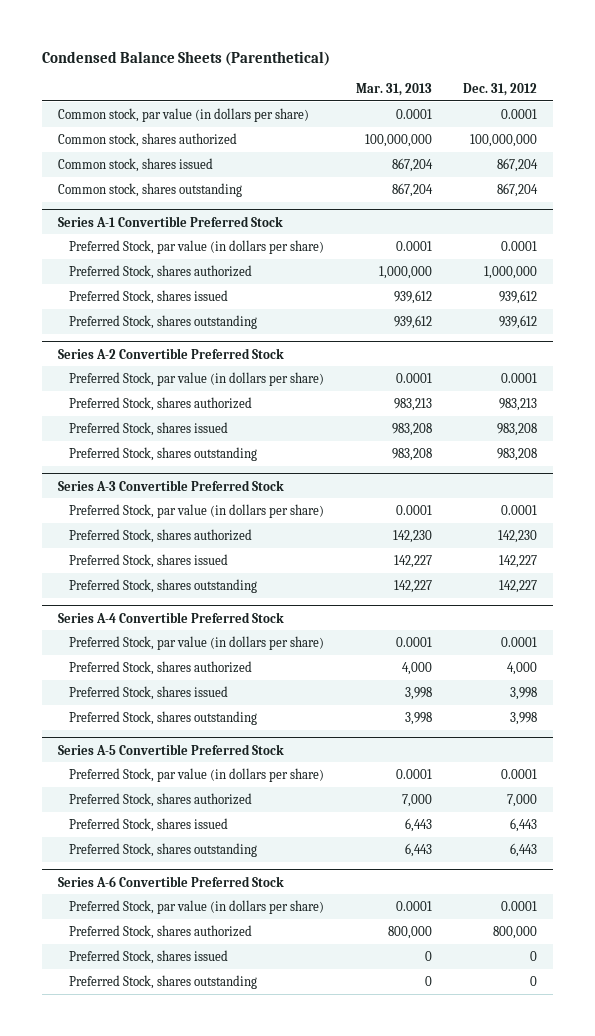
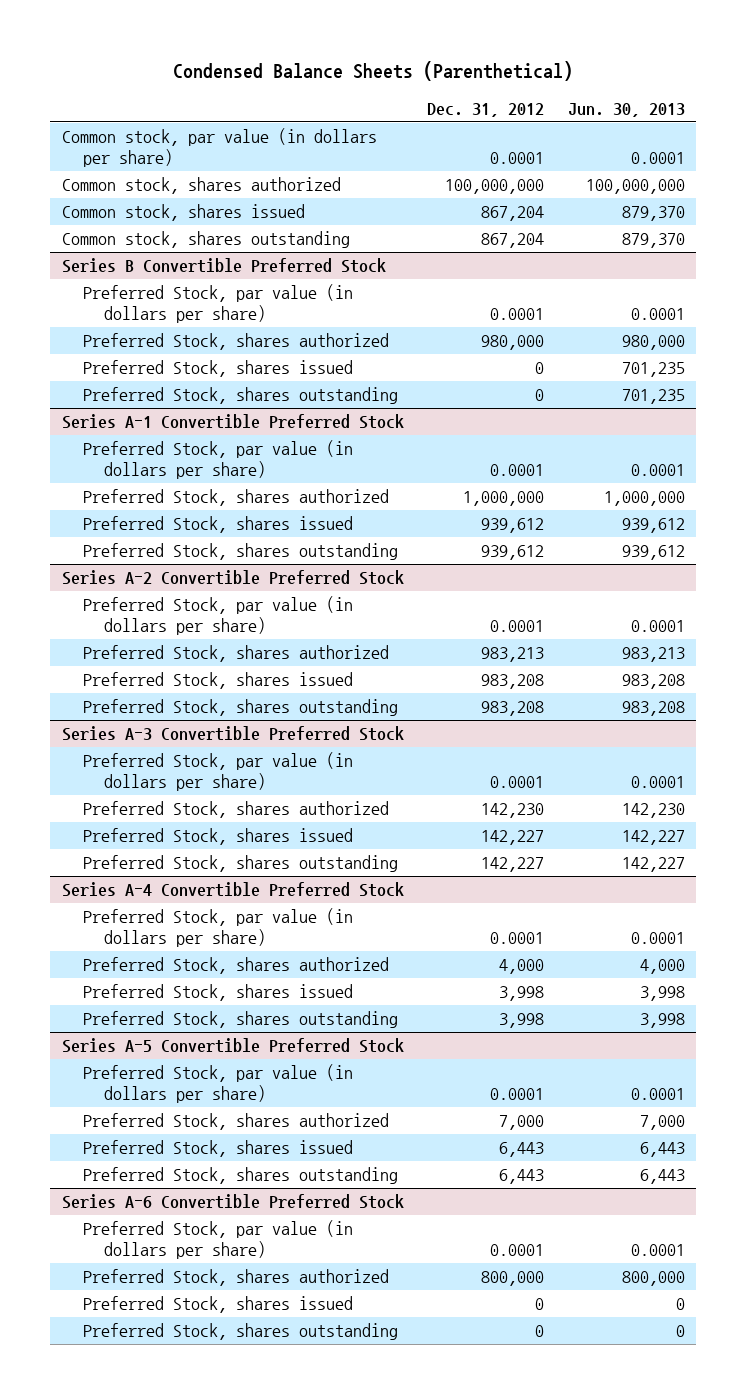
[355,82,432,96] Mar. 31, 2013 -> none
none -> [567,102,685,117] Jun. 30, 2013
none -> [62,258,387,274] Series B Convertible Preferred Stock
none -> [83,284,354,324] Preferred Stock, par value (in dollars per share)
none -> [83,333,390,351] Preferred Stock, shares authorized
none -> [83,360,354,378] Preferred Stock, shares issued
none -> [83,387,399,405] Preferred Stock, shares outstanding

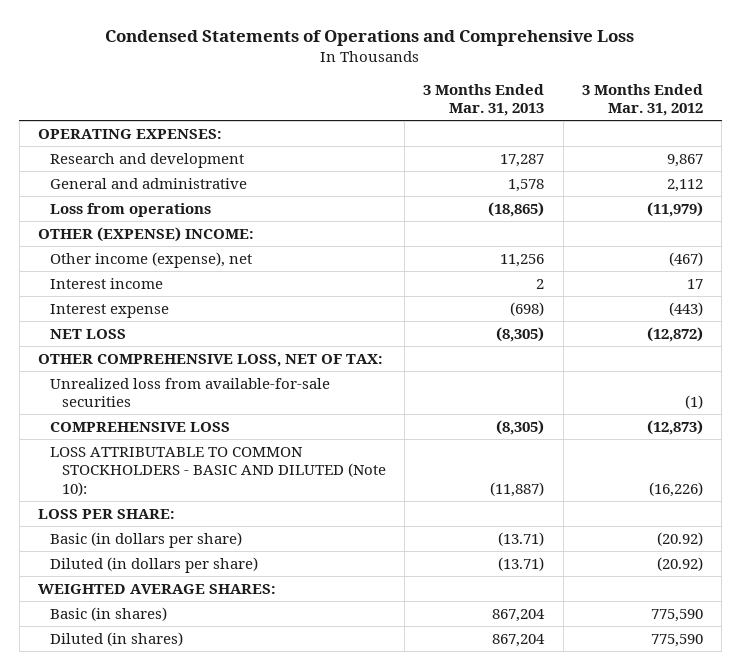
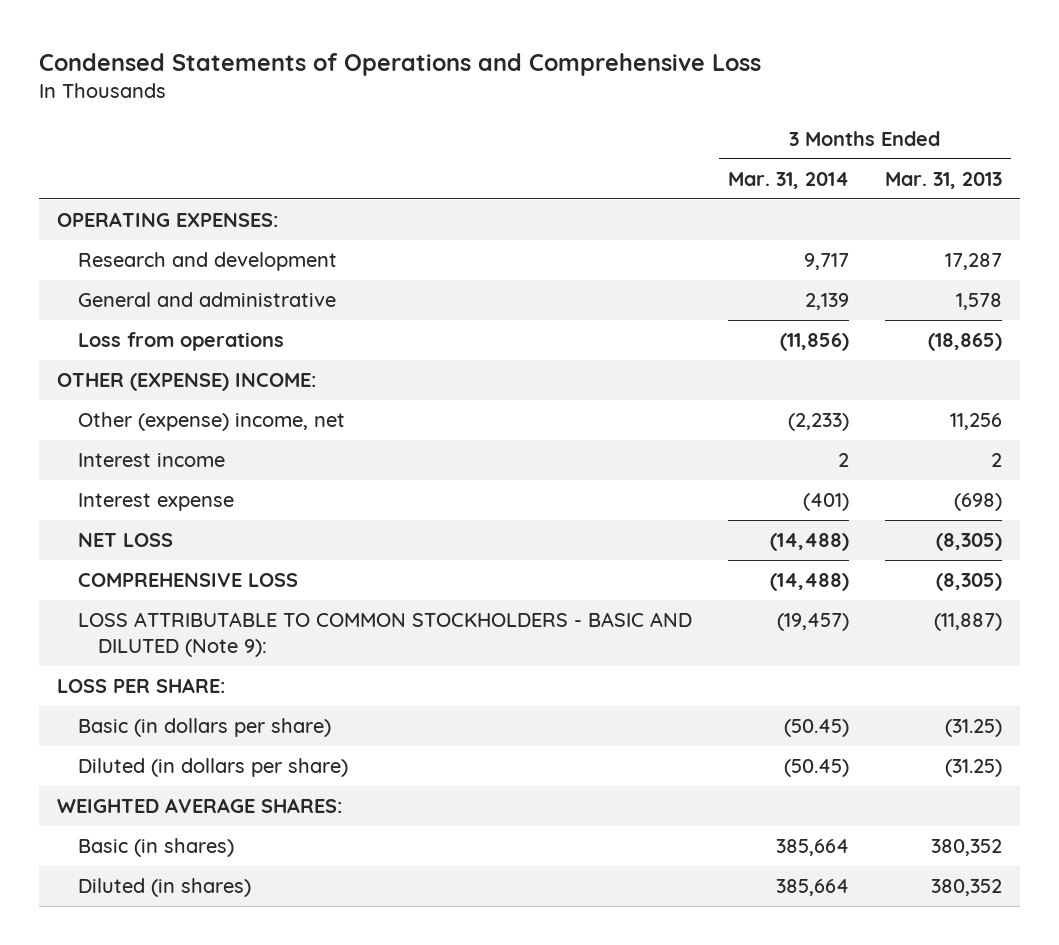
[581,83,703,117] 3 Months Ended Mar. 31, 2012 -> none
none -> [727,171,849,189] Mar. 31, 2014
[49,251,252,268] Other income (expense), net -> [77,412,345,432] Other (expense) income, net
[37,353,383,367] OTHER COMPREHENSIVE LOSS, NET OF TAX: -> none
[49,377,330,408] Unrealized loss from available-for-sale securities -> none
[49,446,386,496] LOSS ATTRIBUTABLE TO COMMON STOCKHOLDERS - BASIC AND DILUTED (Note 10): -> [77,612,692,658] LOSS ATTRIBUTABLE TO COMMON STOCKHOLDERS - BASIC AND DILUTED (Note 9):
[498,531,545,546] (13.71) -> [944,719,1002,738] (31.25)
[498,556,545,571] (13.71) -> [944,759,1002,778] (31.25)
[492,608,546,622] 867,204 -> [930,839,1002,857] 380,352
[492,633,546,647] 867,204 -> [930,879,1002,897] 380,352

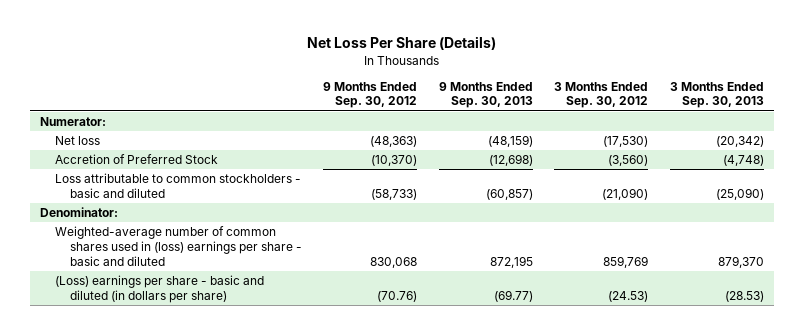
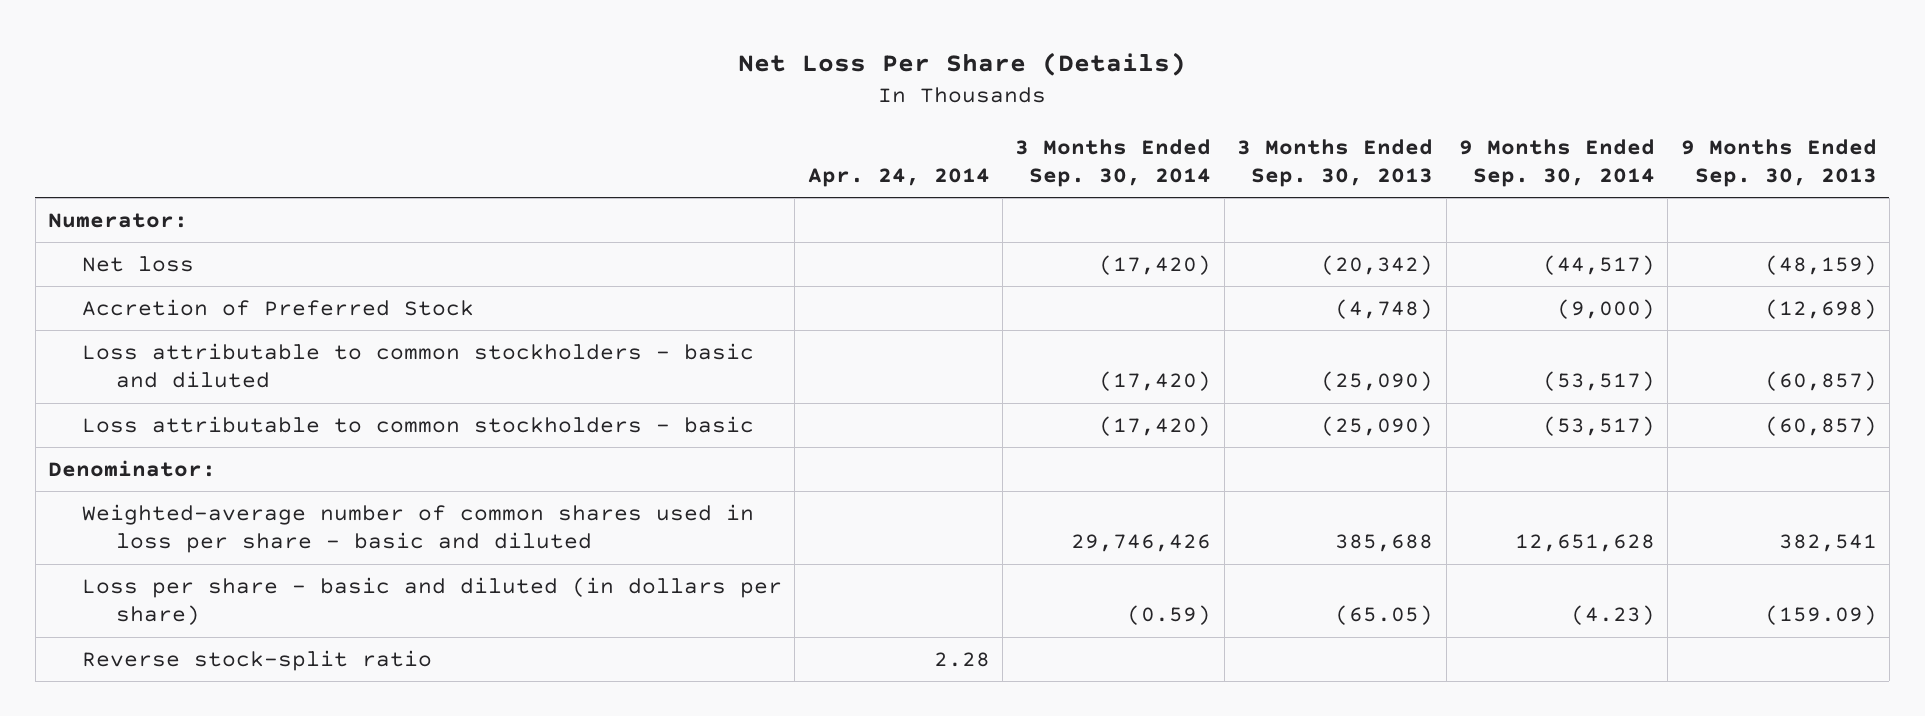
[323,81,418,109] 9 Months Ended Sep. 30, 2012 -> none
[554,81,649,109] 3 Months Ended Sep. 30, 2012 -> none
none -> [807,167,990,187] Apr. 24, 2014
none -> [1015,138,1212,187] 3 Months Ended Sep. 30, 2014
none -> [1458,138,1655,187] 9 Months Ended Sep. 30, 2014
none -> [82,415,755,433] Loss attributable to common stockholders - basic
[55,225,302,266] Weighted-average number of common shares used in (loss) earnings per share - basic and diluted -> [82,503,755,554] Weighted-average number of common shares used in loss per share - basic and diluted
[489,255,533,268] 872,195 -> [1778,534,1877,553] 382,541
[717,255,764,268] 879,370 -> [1335,534,1434,553] 385,688
[55,274,265,303] (Loss) earnings per share - basic and diluted (in dollars per share) -> [82,576,783,626] Loss per share - basic and diluted (in dollars per share)
[493,289,533,302] (69.77) -> [1764,605,1877,626] (159.09)
[724,290,764,302] (28.53) -> [1335,605,1434,626] (65.05)
none -> [82,649,433,671] Reverse stock-split ratio

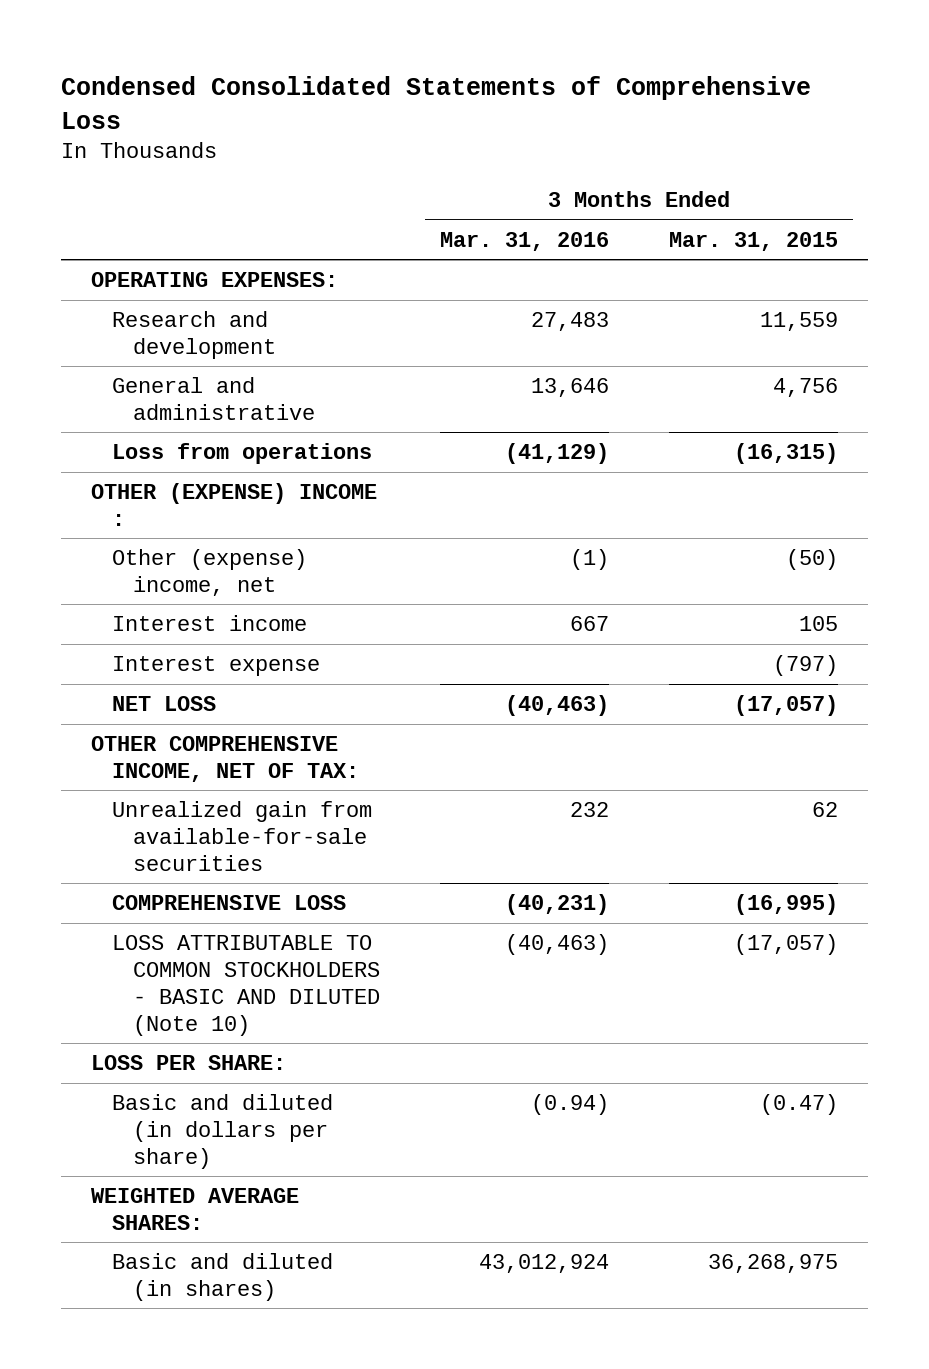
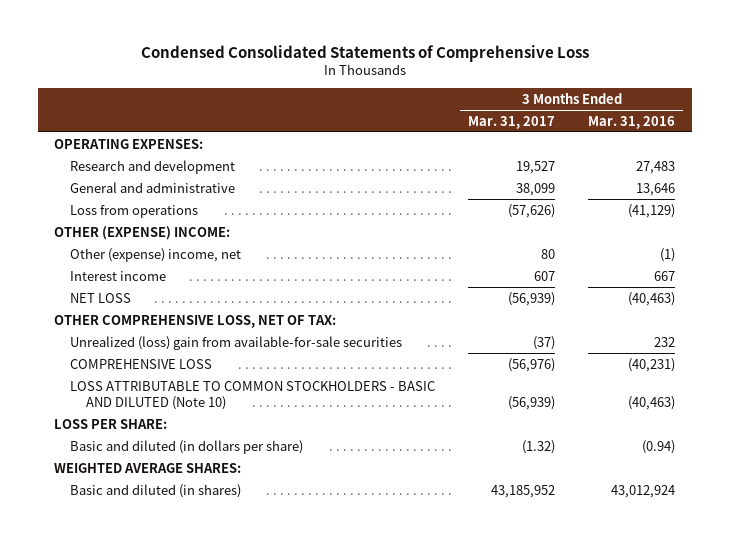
[669,231,839,251] Mar. 31, 2015 -> none
none -> [468,115,556,129] Mar. 31, 2017
[90,483,377,526] OTHER (EXPENSE) INCOME : -> [54,225,231,240] OTHER (EXPENSE) INCOME:
[111,656,320,677] Interest expense -> none
[90,736,359,782] OTHER COMPREHENSIVE INCOME, NET OF TAX: -> [54,314,337,328] OTHER COMPREHENSIVE LOSS, NET OF TAX:
[111,801,372,871] Unrealized gain from available-for-sale securities -> [70,335,403,350] Unrealized (loss) gain from available-for-sale securities

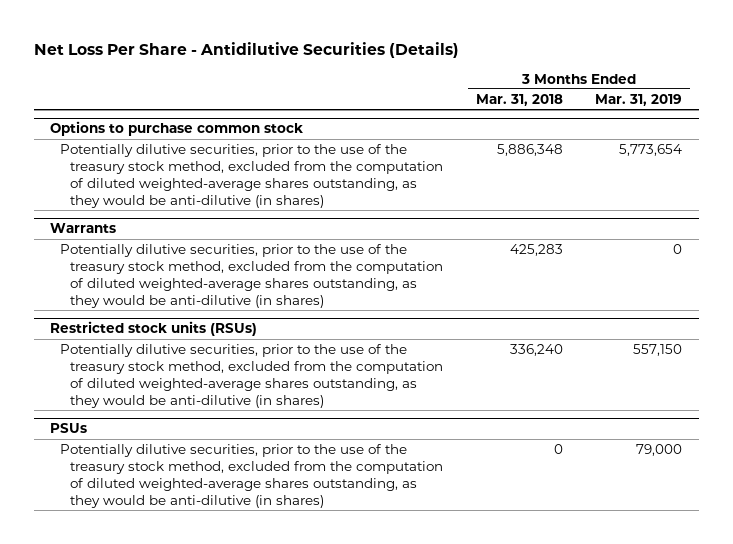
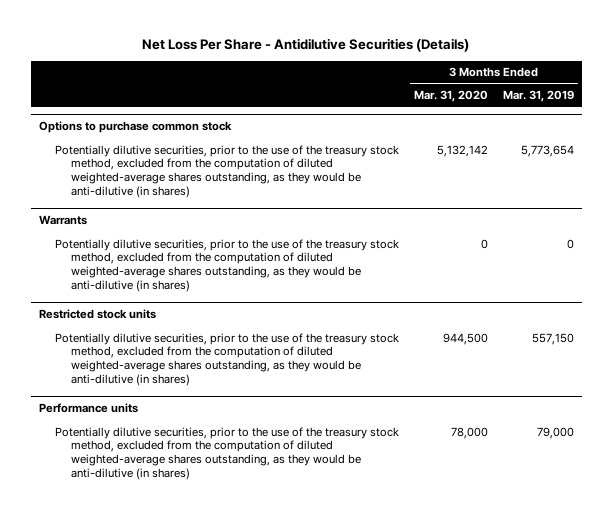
[475,93,563,106] Mar. 31, 2018 -> none
none -> [413,90,488,103] Mar. 31, 2020
[50,321,258,337] Restricted stock units (RSUs) -> [38,309,156,320] Restricted stock units
[50,423,88,434] PSUs -> [38,403,138,414] Performance units

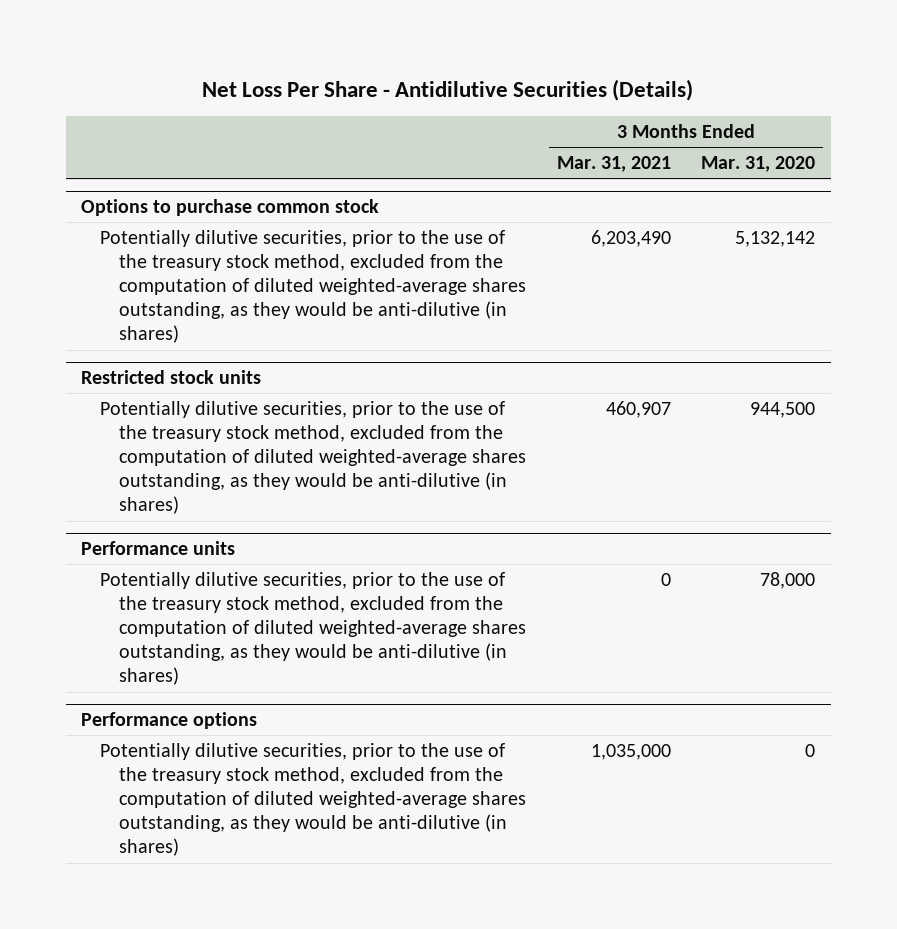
[503,90,575,103] Mar. 31, 2019 -> none
none -> [556,156,671,173] Mar. 31, 2021
[38,215,87,226] Warrants -> none
[54,238,399,292] Potentially dilutive securities, prior to the use of the treasury stock method, excluded from the computation of diluted weighted-average shares outstanding, as they would be anti-dilutive (in shares) -> none
none -> [81,711,258,729] Performance options
none -> [100,742,526,857] Potentially dilutive securities, prior to the use of the treasury stock method, excluded from the computation of diluted weighted-average shares outstanding, as they would be anti-dilutive (in shares)

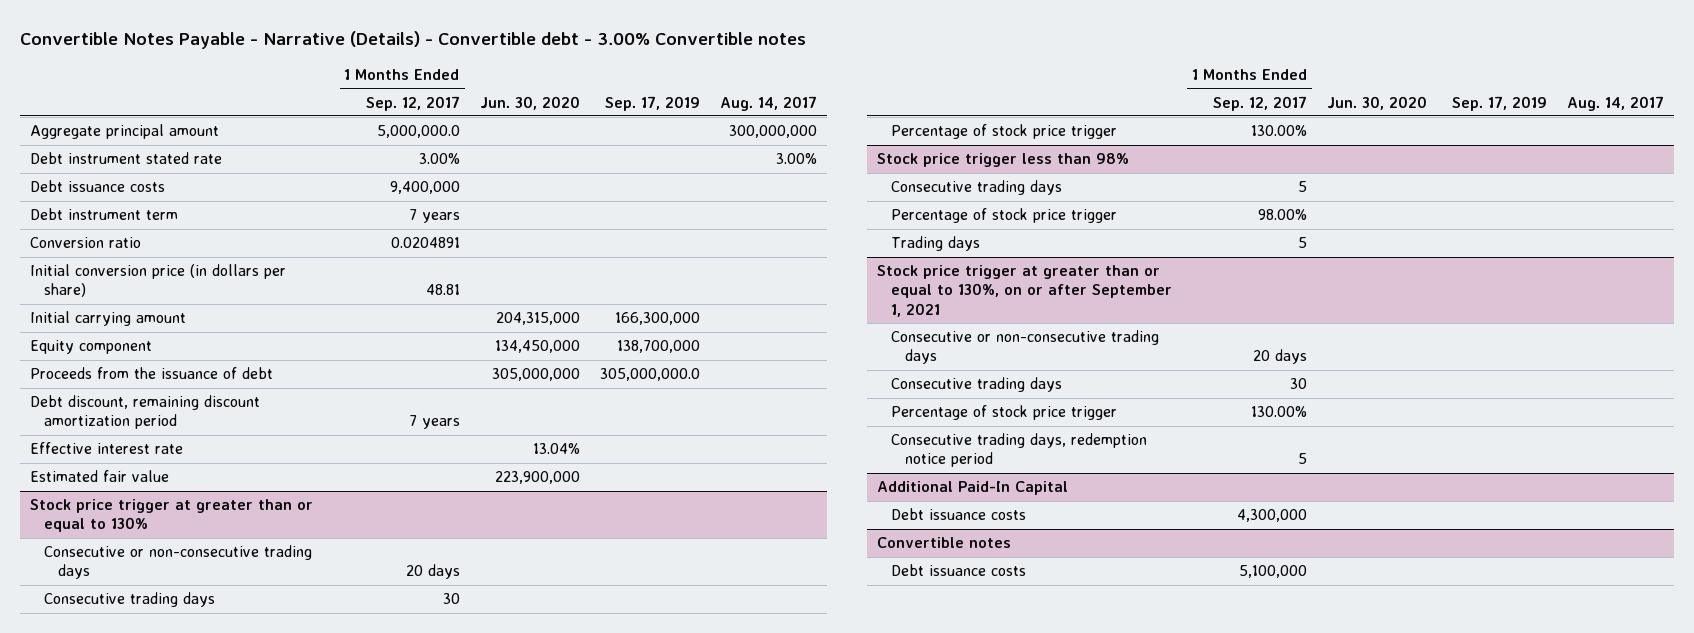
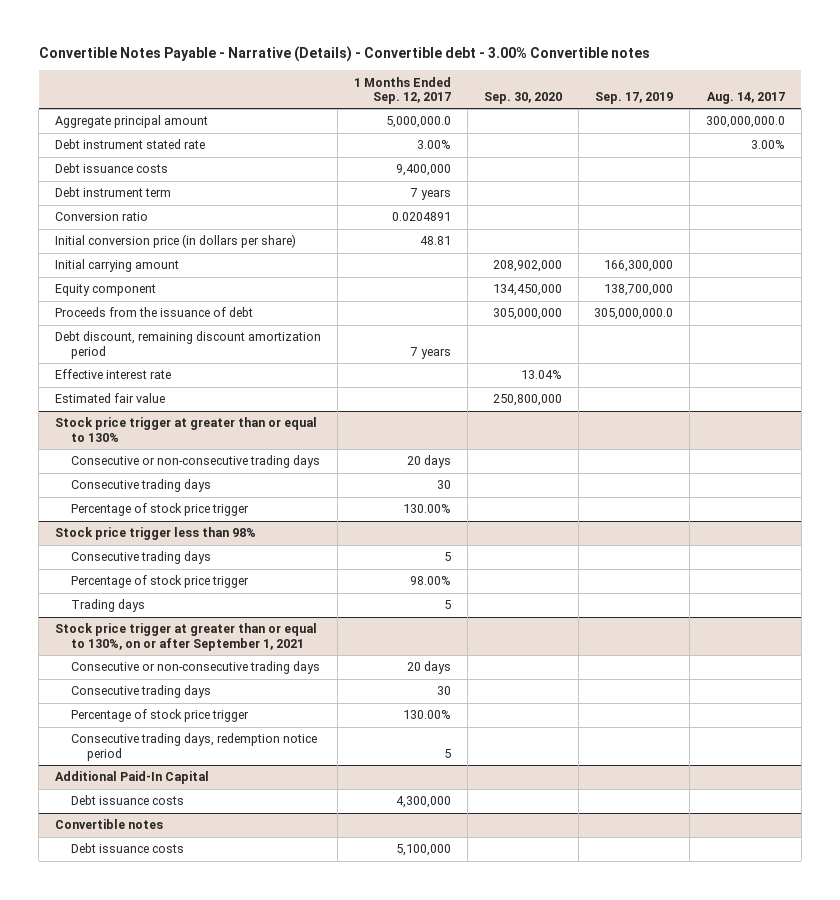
[479,95,580,110] Jun. 30, 2020 -> none
none -> [483,91,562,104] Sep. 30, 2020
[728,125,817,139] 300,000,000 -> [706,116,786,129] 300,000,000.0

